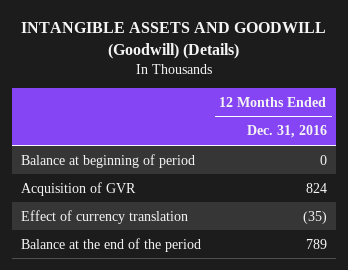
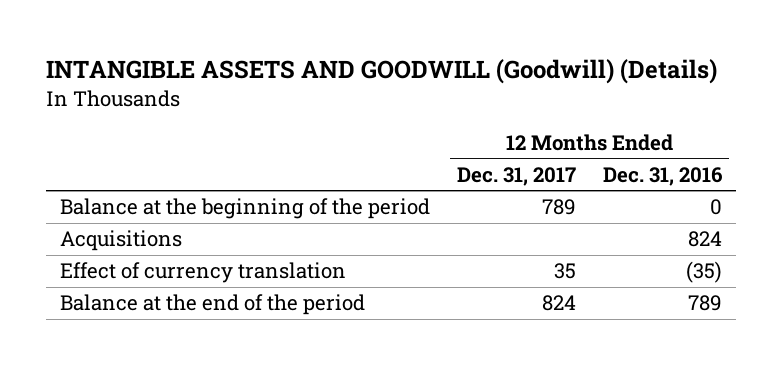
none -> [456,166,576,186] Dec. 31, 2017
[21,153,196,168] Balance at beginning of period -> [59,198,430,220] Balance at the beginning of the period
[21,181,137,196] Acquisition of GVR -> [59,230,182,252] Acquisitions

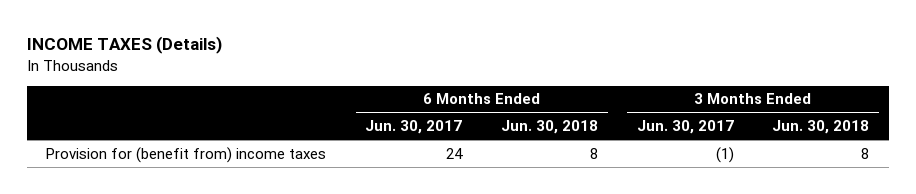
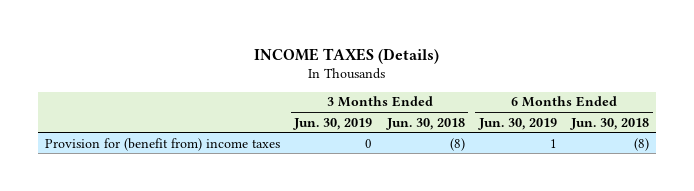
[365,120,463,135] Jun. 30, 2017 -> none
[636,120,734,135] Jun. 30, 2017 -> none
none -> [293,117,373,130] Jun. 30, 2019
none -> [477,117,557,130] Jun. 30, 2019
[589,147,598,159] 8 -> [633,137,649,151] (8)
[861,147,870,159] 8 -> [449,137,465,151] (8)

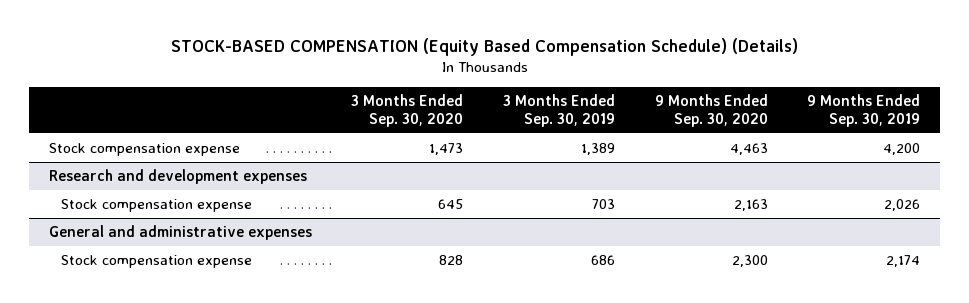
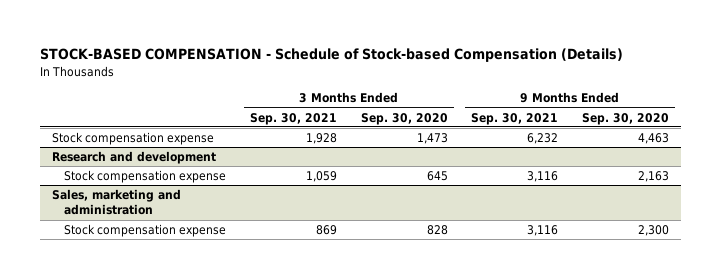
[170,38,798,57] STOCK-BASED COMPENSATION (Equity Based Compensation Schedule) (Details) -> [40,48,624,63] STOCK-BASED COMPENSATION - Schedule of Stock-based Compensation (Details)
[503,93,616,127] 3 Months Ended Sep. 30, 2019 -> none
[807,93,921,127] 9 Months Ended Sep. 30, 2019 -> none
none -> [249,112,337,125] Sep. 30, 2021
none -> [471,112,559,125] Sep. 30, 2021
[48,169,307,185] Research and development expenses -> [52,151,217,165] Research and development
[48,225,312,241] General and administrative expenses -> [52,189,182,216] Sales, marketing and administration

